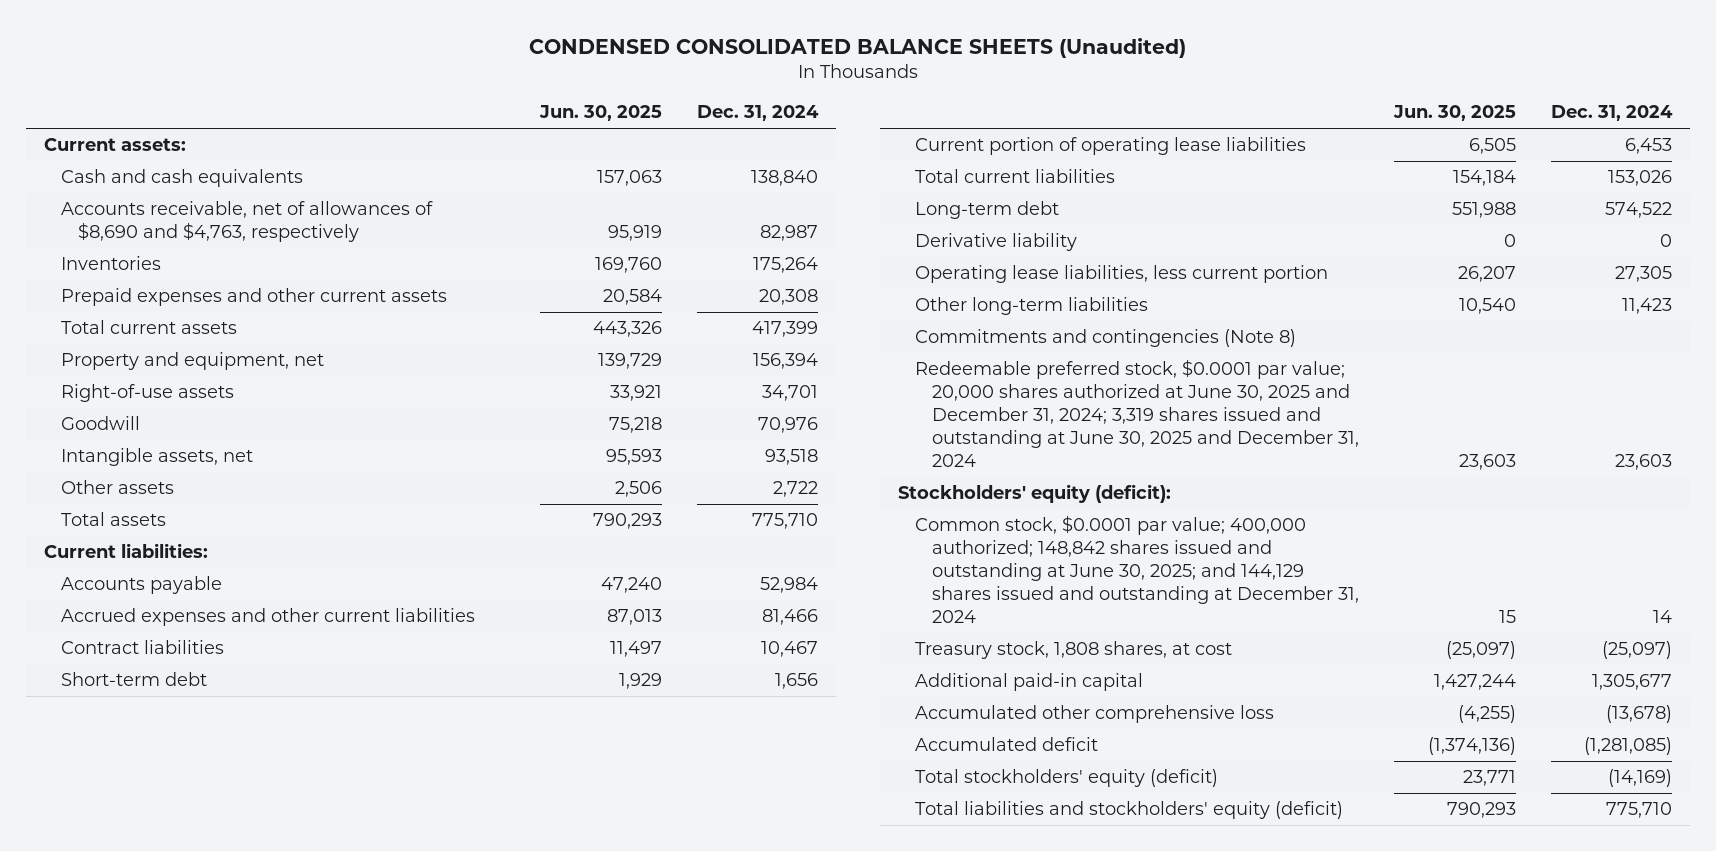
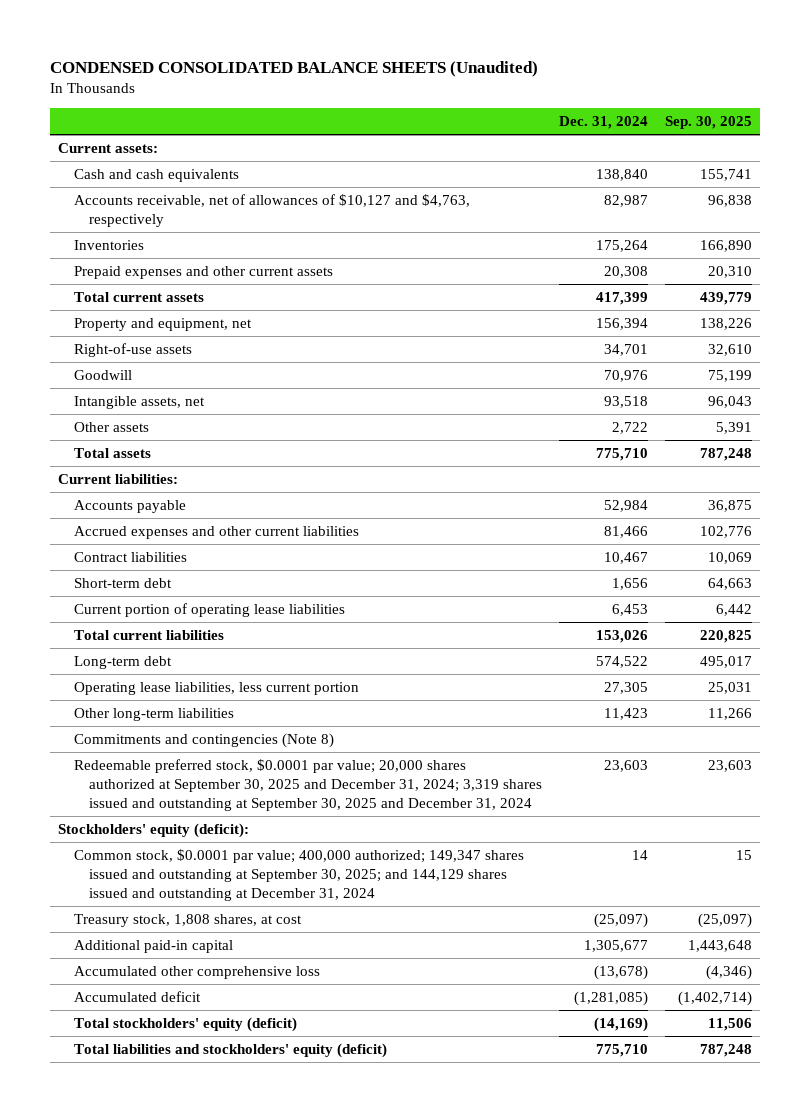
[539,105,663,122] Jun. 30, 2025 -> none
none -> [664,115,752,129] Sep. 30, 2025
[60,201,433,243] Accounts receivable, net of allowances of $8,690 and $4,763, respectively -> [73,193,470,228] Accounts receivable, net of allowances of $10,127 and $4,763, respectively
[915,233,1078,252] Derivative liability -> none
[915,359,1360,468] Redeemable preferred stock, $0.0001 par value; 20,000 shares authorized at June 30, 2025 and December 31, 2024; 3,319 shares issued and outstanding at June 30, 2025 and December 31, 2024 -> [73,758,543,812] Redeemable preferred stock, $0.0001 par value; 20,000 shares authorized at September 30, 2025 and December 31, 2024; 3,319 shares issued and outstanding at September 30, 2025 and December 31, 2024
[915,515,1360,624] Common stock, $0.0001 par value; 400,000 authorized; 148,842 shares issued and outstanding at June 30, 2025; and 144,129 shares issued and outstanding at December 31, 2024 -> [73,848,524,902] Common stock, $0.0001 par value; 400,000 authorized; 149,347 shares issued and outstanding at September 30, 2025; and 144,129 shares issued and outstanding at December 31, 2024

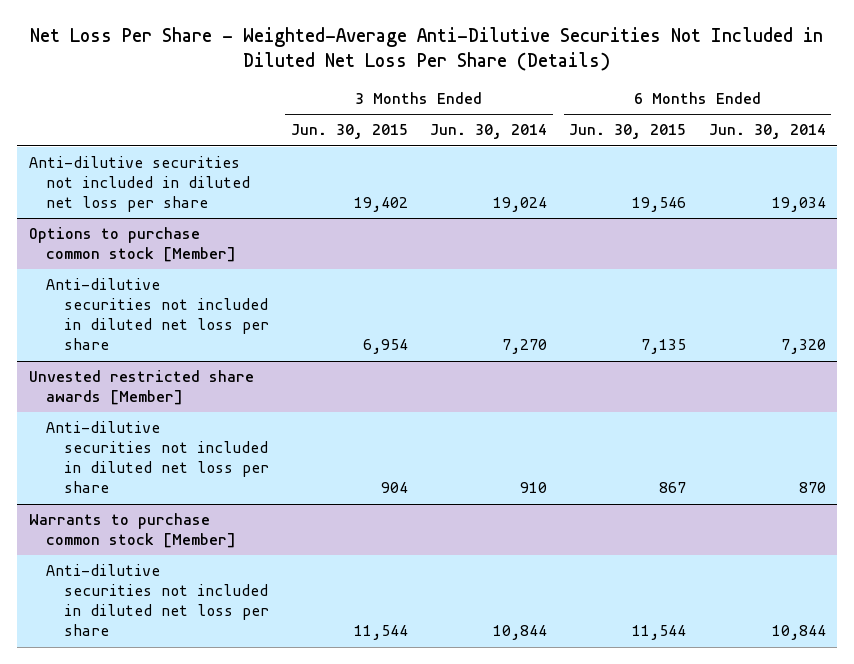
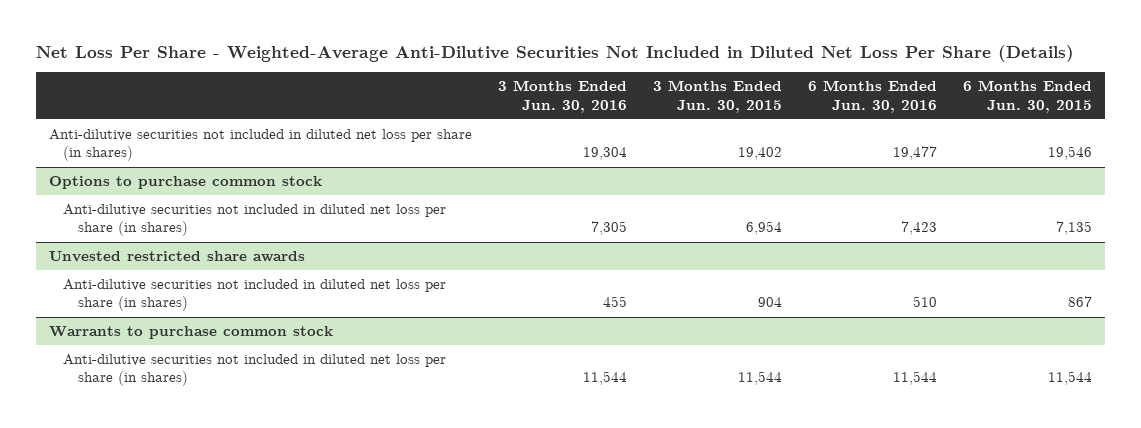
[430,124,548,140] Jun. 30, 2014 -> none
[708,124,826,140] Jun. 30, 2014 -> none
none -> [497,80,627,113] 3 Months Ended Jun. 30, 2016
none -> [808,80,938,113] 6 Months Ended Jun. 30, 2016
[28,156,251,213] Anti-dilutive securities not included in diluted net loss per share -> [48,129,472,162] Anti-dilutive securities not included in diluted net loss per share (in shares)
[28,227,237,263] Options to purchase common stock [Member] -> [48,176,322,190] Options to purchase common stock
[46,278,269,351] Anti-dilutive securities not included in diluted net loss per share -> [63,204,447,237] Anti-dilutive securities not included in diluted net loss per share (in shares)
[28,370,254,406] Unvested restricted share awards [Member] -> [48,251,305,263] Unvested restricted share awards
[46,421,269,494] Anti-dilutive securities not included in diluted net loss per share -> [63,279,447,312] Anti-dilutive securities not included in diluted net loss per share (in shares)
[28,513,237,549] Warrants to purchase common stock [Member] -> [48,326,333,340] Warrants to purchase common stock
[46,564,269,637] Anti-dilutive securities not included in diluted net loss per share -> [63,354,447,387] Anti-dilutive securities not included in diluted net loss per share (in shares)

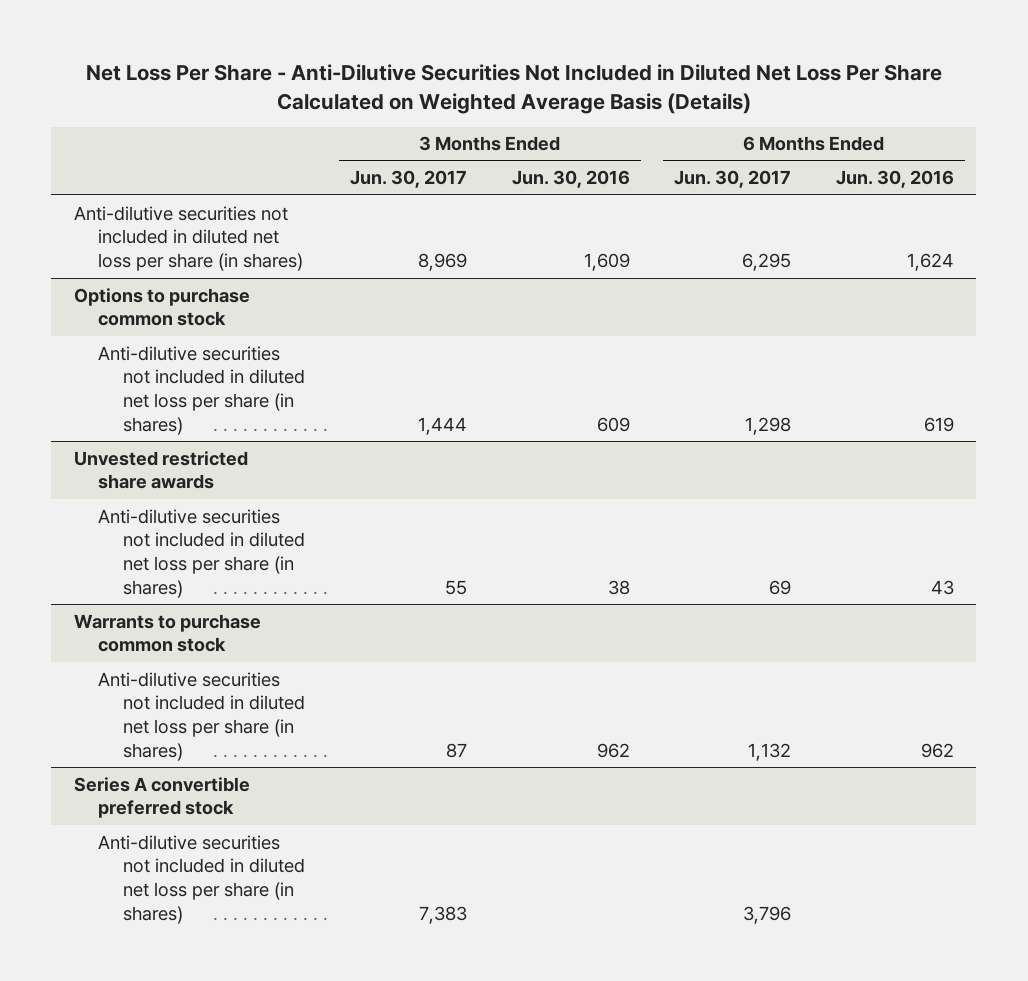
[35,44,1074,62] Net Loss Per Share - Weighted-Average Anti-Dilutive Securities Not Included in Diluted Net Loss Per Share (Details) -> [85,63,942,114] Net Loss Per Share - Anti-Dilutive Securities Not Included in Diluted Net Loss Per Share Calculated on Weighted Average Basis (Details)
[653,80,783,113] 3 Months Ended Jun. 30, 2015 -> none
[963,80,1093,113] 6 Months Ended Jun. 30, 2015 -> none
none -> [350,170,468,189] Jun. 30, 2017
none -> [674,170,792,189] Jun. 30, 2017
[582,147,627,161] 19,304 -> [583,253,630,272] 1,609
[893,146,938,161] 19,477 -> [907,253,955,272] 1,624
[590,221,627,236] 7,305 -> [596,416,630,432] 609
[901,221,938,236] 7,423 -> [924,416,955,432] 619
[602,296,627,308] 455 -> [607,579,630,595] 38
[913,296,938,308] 510 -> [931,579,955,595] 43
[582,371,627,386] 11,544 -> [596,742,630,758] 962
[893,371,938,386] 11,544 -> [921,742,955,758] 962
none -> [73,776,250,819] Series A convertible preferred stock
none -> [98,834,306,924] Anti-dilutive securities not included in diluted net loss per share (in shares)

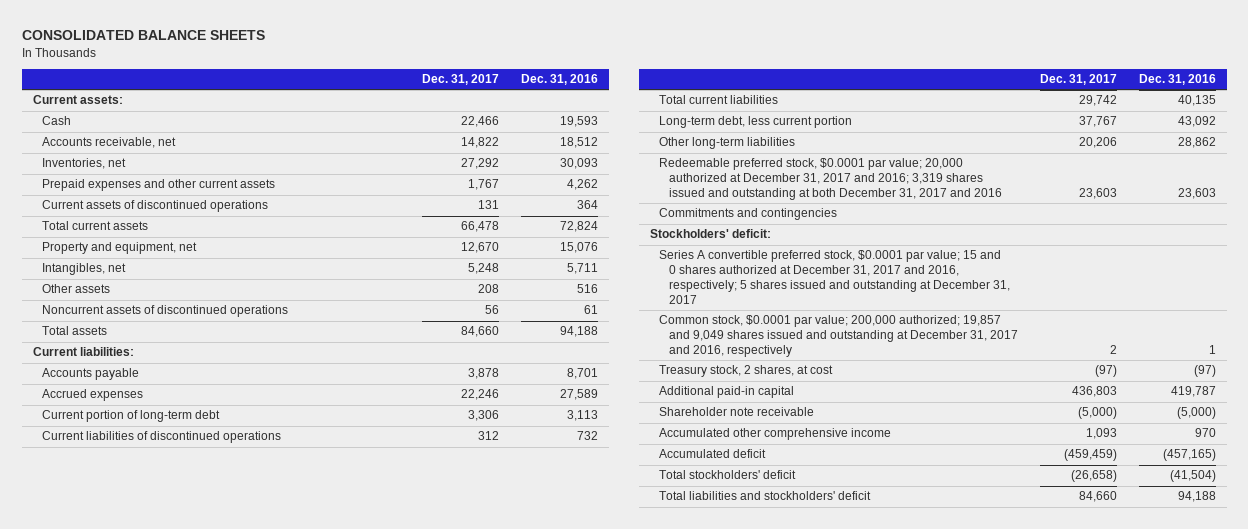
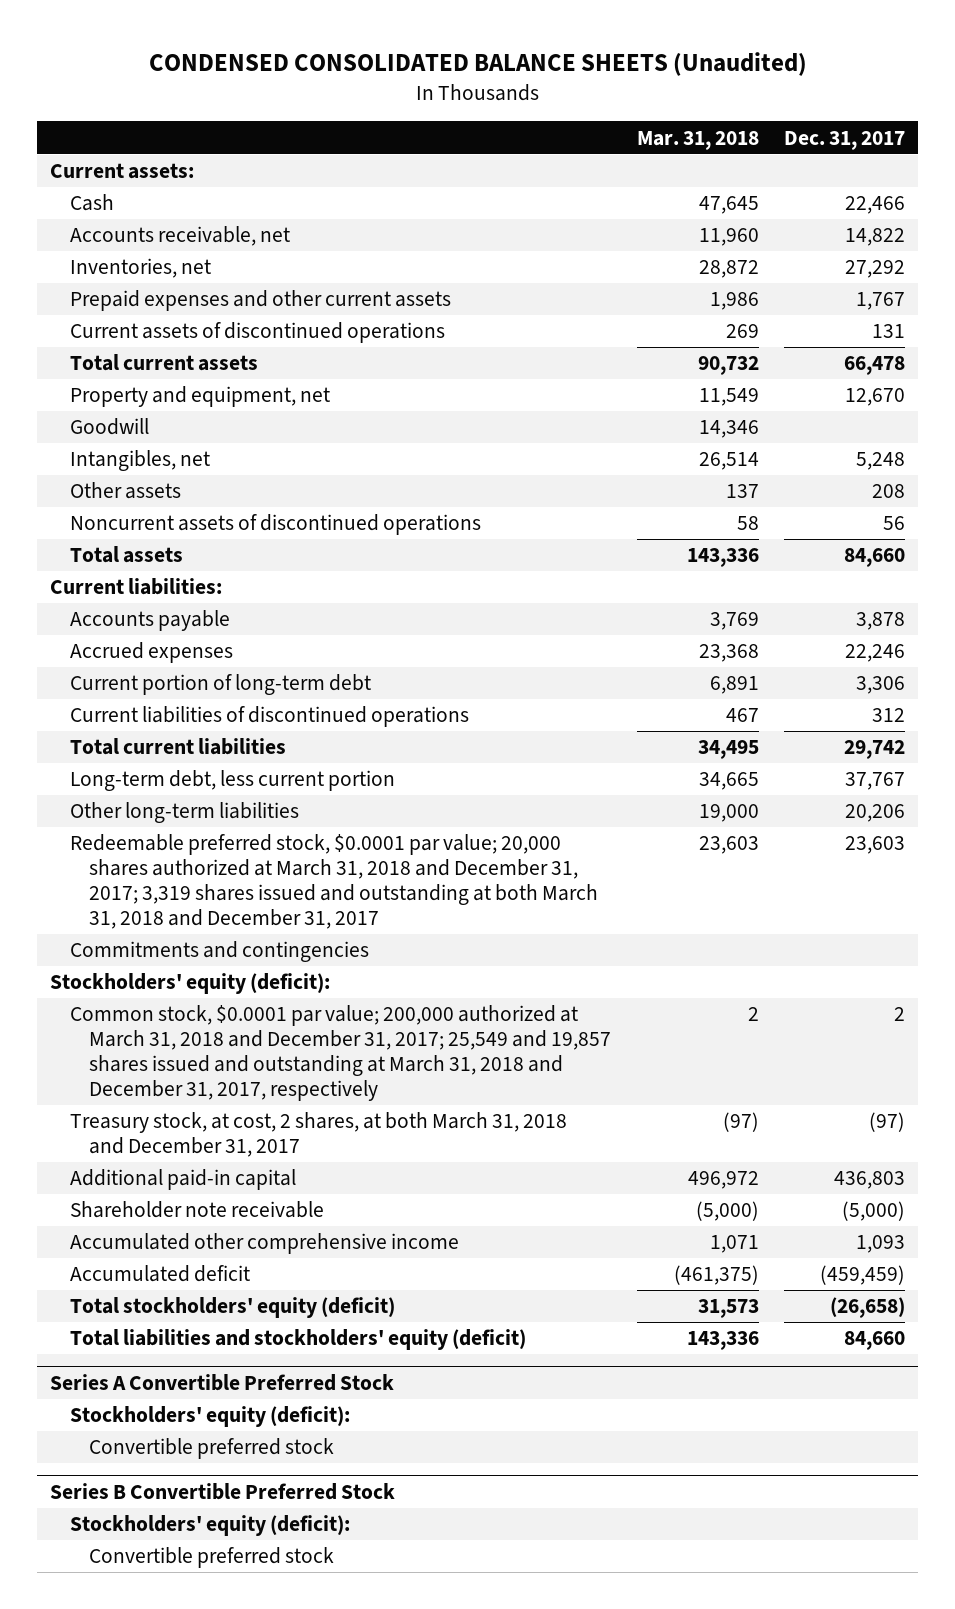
[21,30,265,41] CONSOLIDATED BALANCE SHEETS -> [148,51,807,76] CONDENSED CONSOLIDATED BALANCE SHEETS (Unaudited)
[521,74,599,86] Dec. 31, 2016 -> none
none -> [636,130,759,150] Mar. 31, 2018
none -> [69,418,149,436] Goodwill
[659,158,1002,201] Redeemable preferred stock, $0.0001 par value; 20,000 authorized at December 31, 2017 and 2016; 3,319 shares issued and outstanding at both December 31, 2017 and 2016 -> [69,834,599,929] Redeemable preferred stock, $0.0001 par value; 20,000 shares authorized at March 31, 2018 and December 31, 2017; 3,319 shares issued and outstanding at both March 31, 2018 and December 31, 2017
[659,250,1010,304] Series A convertible preferred stock, $0.0001 par value; 15 and 0 shares authorized at December 31, 2017 and 2016, respectively; 5 shares issued and outstanding at December 31, 2017 -> none
[650,229,772,239] Stockholders' deficit: -> [50,973,331,995] Stockholders' equity (deficit):
[659,315,1018,358] Common stock, $0.0001 par value; 200,000 authorized; 19,857 and 9,049 shares issued and outstanding at December 31, 2017 and 2016, respectively -> [69,1005,612,1101] Common stock, $0.0001 par value; 200,000 authorized at March 31, 2018 and December 31, 2017; 25,549 and 19,857 shares issued and outstanding at March 31, 2018 and December 31, 2017, respectively
[659,365,834,378] Treasury stock, 2 shares, at cost -> [69,1112,567,1158] Treasury stock, at cost, 2 shares, at both March 31, 2018 and December 31, 2017
[659,470,797,480] Total stockholders' deficit -> [69,1297,395,1319] Total stockholders' equity (deficit)
[659,491,872,501] Total liabilities and stockholders' deficit -> [69,1329,526,1351] Total liabilities and stockholders' equity (deficit)
none -> [50,1373,395,1391] Series A Convertible Preferred Stock
none -> [69,1406,350,1428] Stockholders' equity (deficit):
none -> [89,1438,335,1460] Convertible preferred stock
none -> [50,1482,396,1500] Series B Convertible Preferred Stock
none -> [69,1515,350,1537] Stockholders' equity (deficit):
none -> [89,1547,335,1569] Convertible preferred stock

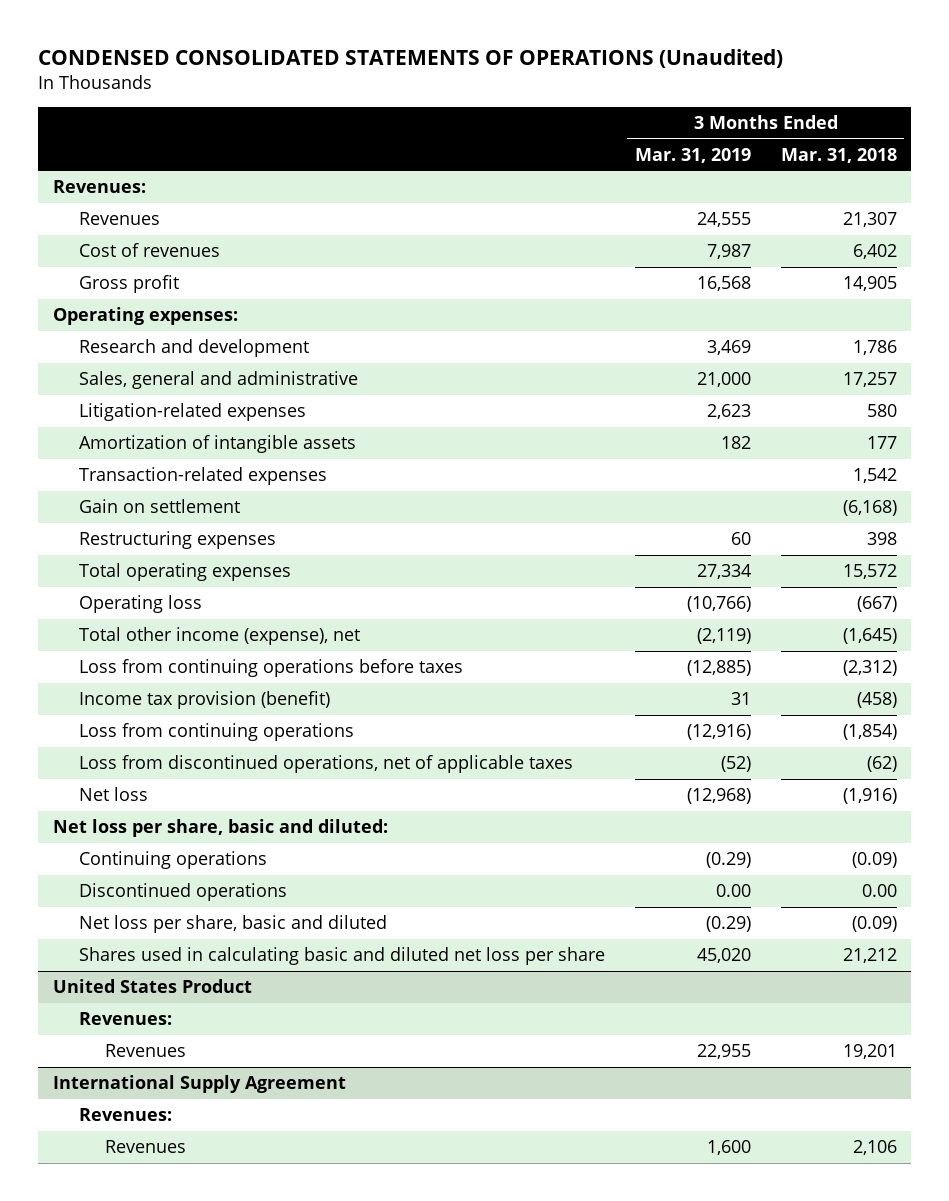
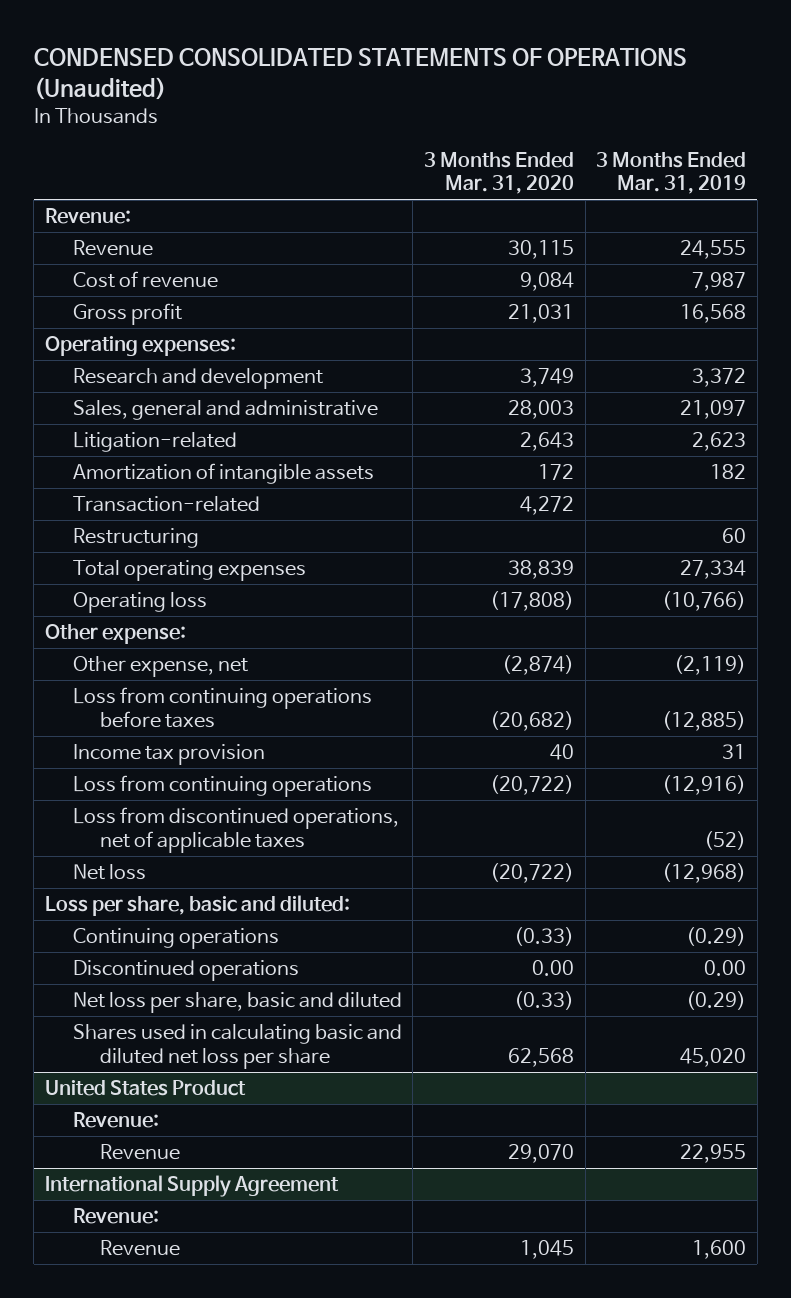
[780,147,897,163] Mar. 31, 2018 -> none
none -> [423,151,574,195] 3 Months Ended Mar. 31, 2020
[52,180,146,194] Revenues: -> [44,208,131,225] Revenue:
[79,212,161,226] Revenues -> [72,240,153,257] Revenue
[79,243,221,258] Cost of revenues -> [72,271,218,289] Cost of revenue
[706,340,751,356] 3,469 -> [692,368,747,388] 3,372
[696,372,751,388] 21,000 -> [680,400,747,420] 21,097
[79,403,307,422] Litigation-related expenses -> [72,432,237,453] Litigation-related
[79,499,241,514] Gain on settlement -> none
[79,467,328,486] Transaction-related expenses -> [72,496,260,513] Transaction-related
[79,531,277,550] Restructuring expenses -> [72,528,199,549] Restructuring
none -> [44,624,186,645] Other expense:
[79,627,361,646] Total other income (expense), net -> [72,656,248,678] Other expense, net
[79,691,331,710] Income tax provision (benefit) -> [72,744,265,766] Income tax provision
[52,819,388,838] Net loss per share, basic and diluted: -> [44,895,350,917] Loss per share, basic and diluted:
[79,1012,173,1026] Revenues: -> [72,1112,159,1129] Revenue:
[105,1044,187,1058] Revenues -> [100,1144,181,1161] Revenue
[79,1108,173,1122] Revenues: -> [72,1208,159,1225] Revenue:
[105,1140,187,1154] Revenues -> [100,1240,181,1257] Revenue

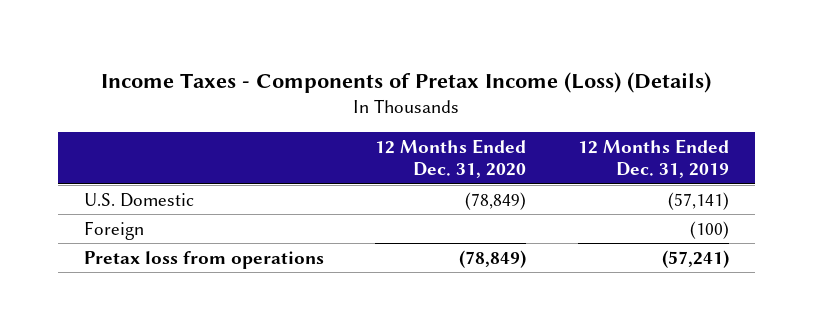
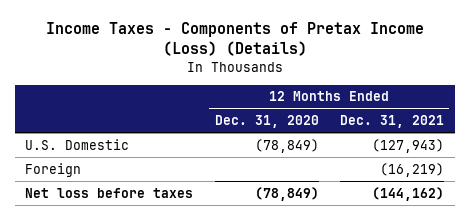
[577,139,729,179] 12 Months Ended Dec. 31, 2019 -> none
none -> [339,115,444,129] Dec. 31, 2021
[83,250,324,269] Pretax loss from operations -> [25,187,194,198] Net loss before taxes

